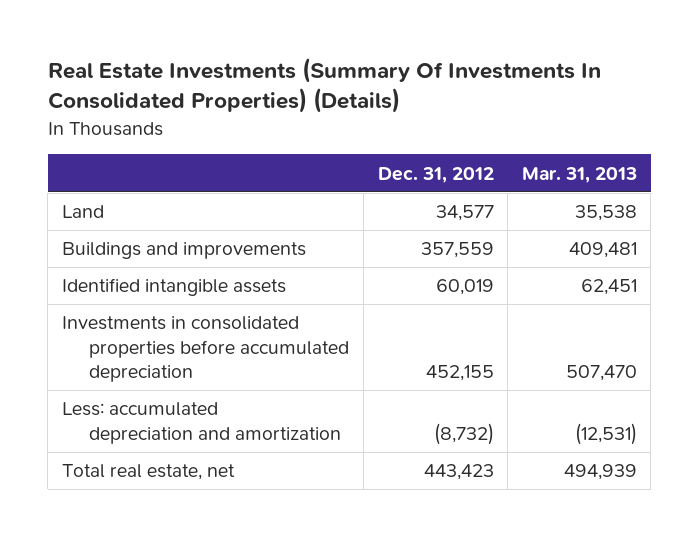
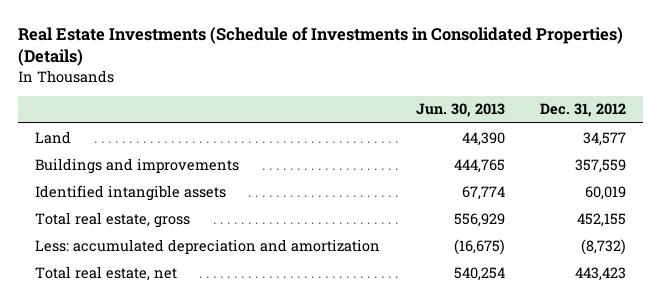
[47,58,601,114] Real Estate Investments (Summary Of Investments In Consolidated Properties) (Details) -> [17,26,623,67] Real Estate Investments (Schedule of Investments in Consolidated Properties) (Details)
[521,166,637,183] Mar. 31, 2013 -> none
none -> [415,103,505,118] Jun. 30, 2013
[61,316,350,383] Investments in consolidated properties before accumulated depreciation -> [35,211,191,228] Total real estate, gross

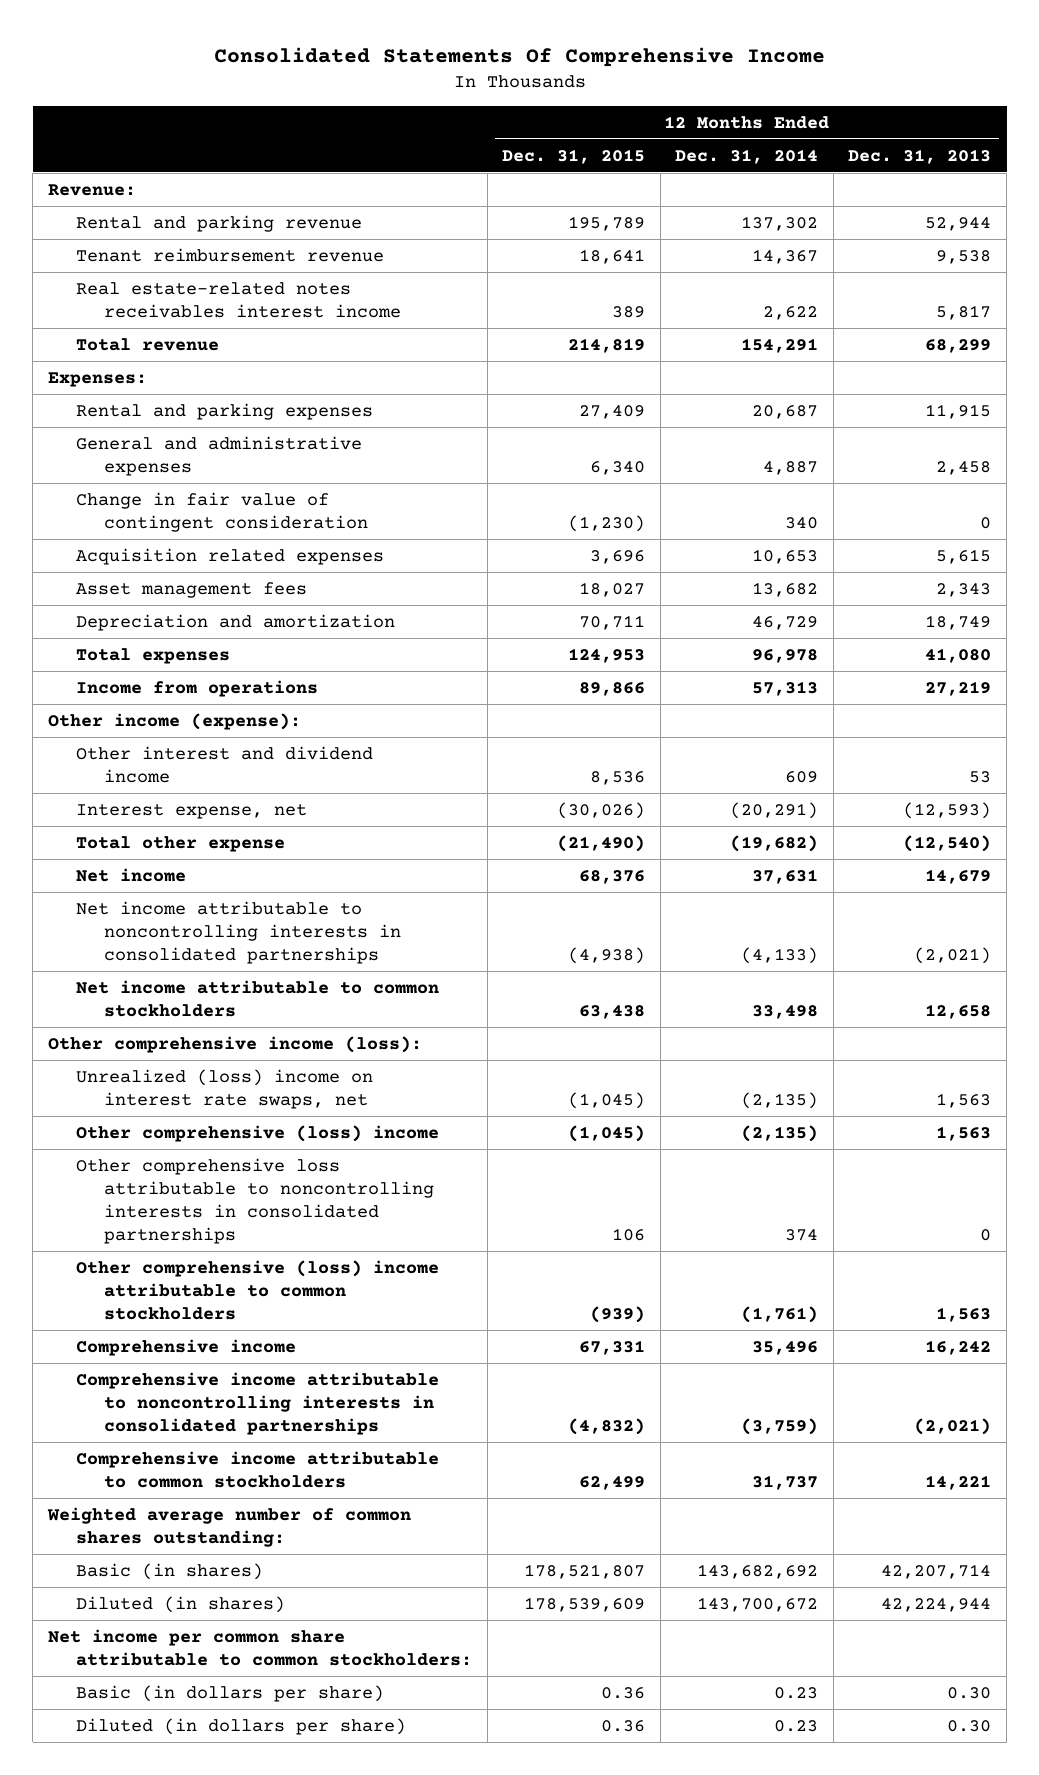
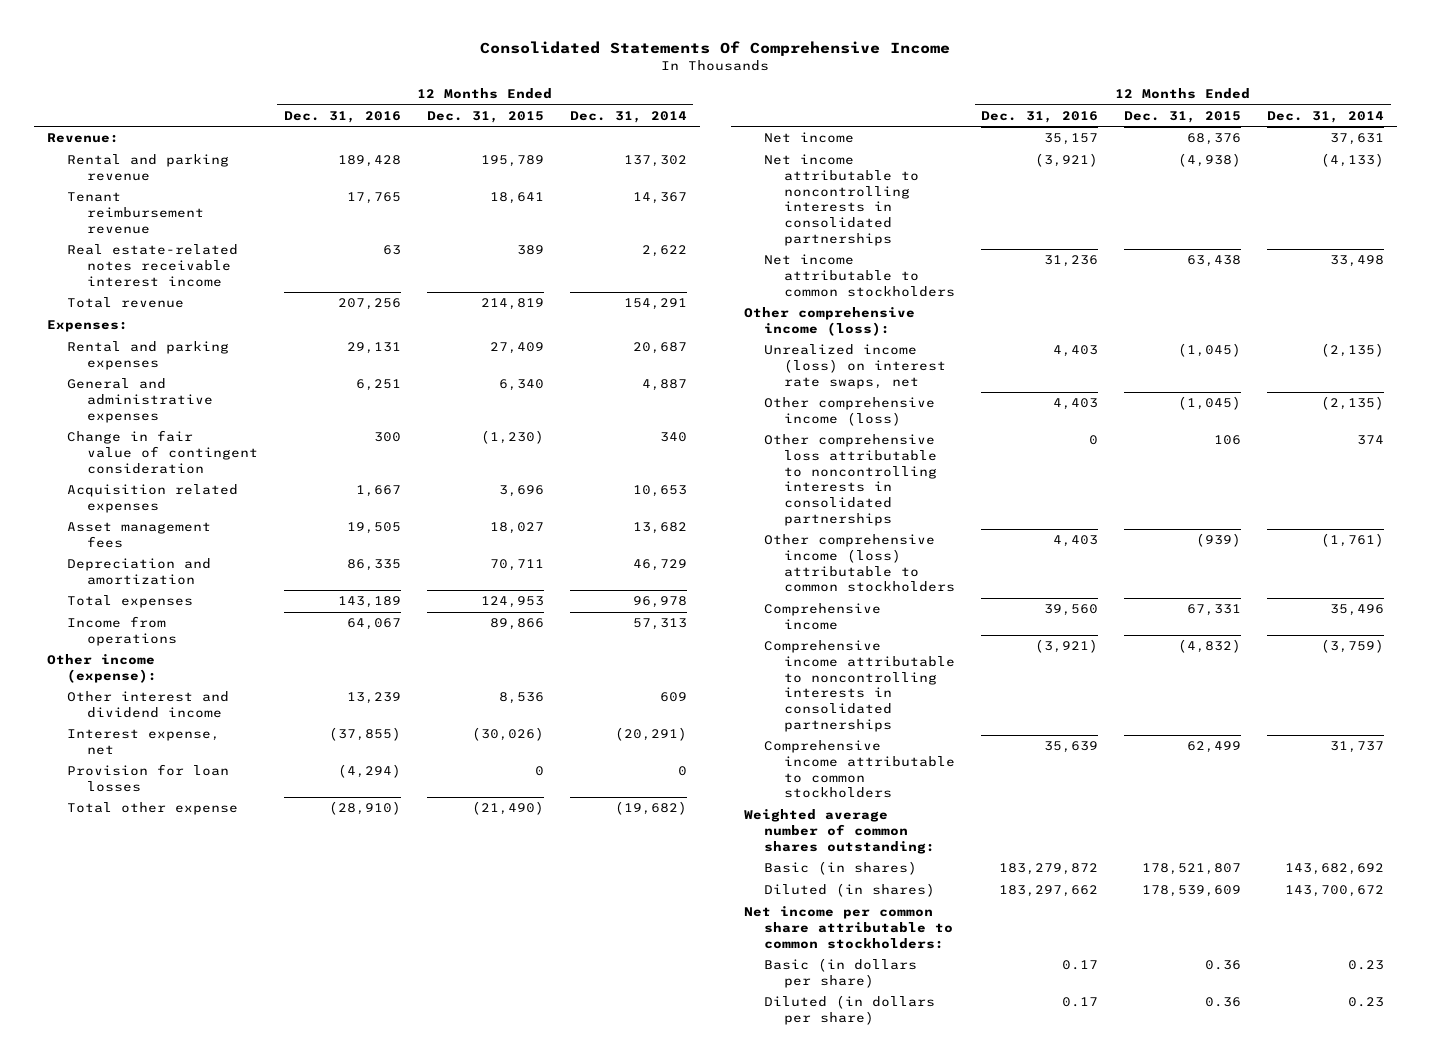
[848,148,992,164] Dec. 31, 2013 -> none
none -> [283,110,401,123] Dec. 31, 2016
[76,281,402,318] Real estate-related notes receivables interest income -> [66,244,238,287] Real estate-related notes receivable interest income
none -> [66,764,229,792] Provision for loan losses
[76,1068,374,1109] Unrealized (loss) income on interest rate swaps, net -> [764,344,946,389] Unrealized income (loss) on interest rate swaps, net
[76,1124,440,1142] Other comprehensive (loss) income -> [764,397,936,426] Other comprehensive income (loss)
[76,1259,440,1320] Other comprehensive (loss) income attributable to common stockholders -> [764,534,955,593] Other comprehensive income (loss) attributable to common stockholders

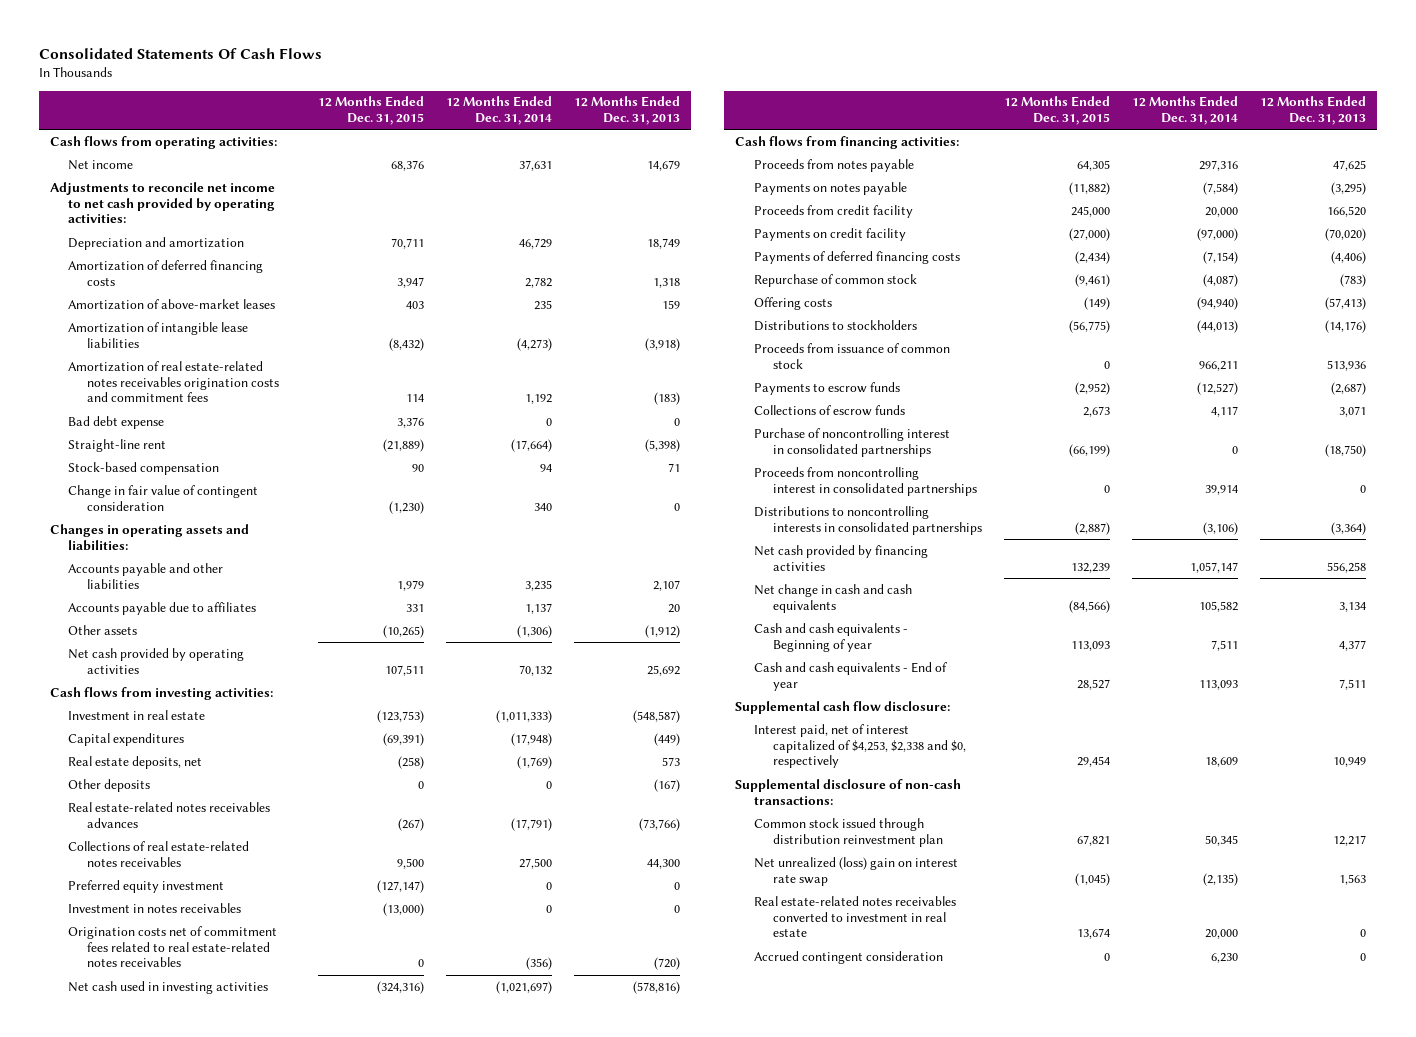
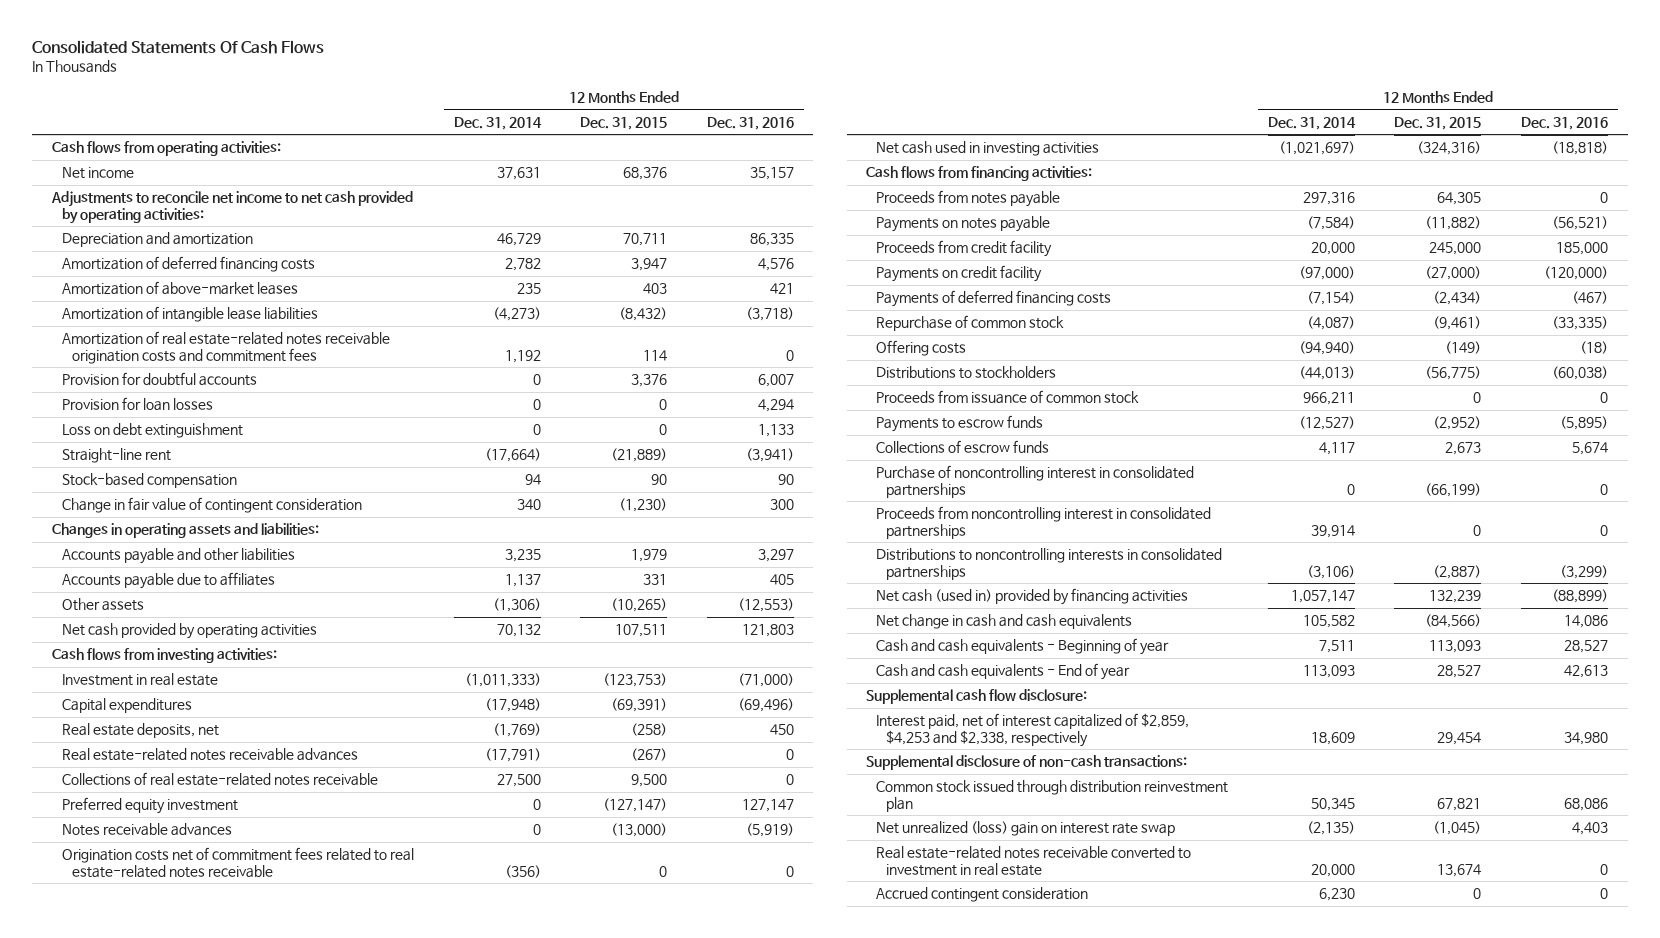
[574,96,681,126] 12 Months Ended Dec. 31, 2013 -> none
none -> [706,116,794,130] Dec. 31, 2016
[68,360,279,403] Amortization of real estate-related notes receivables origination costs and commitment fees -> [62,331,391,364] Amortization of real estate-related notes receivable origination costs and commitment fees
[68,415,165,429] Bad debt expense -> [62,372,258,387] Provision for doubtful accounts
none -> [62,397,214,412] Provision for loan losses
none -> [62,423,244,439] Loss on debt extinguishment
[68,778,151,792] Other deposits -> none
[68,801,271,828] Real estate-related notes receivables advances -> [62,748,359,762] Real estate-related notes receivable advances
[68,840,250,867] Collections of real estate-related notes receivables -> [62,772,379,787] Collections of real estate-related notes receivable
[68,902,242,913] Investment in notes receivables -> [62,823,233,837] Notes receivable advances
[68,925,278,968] Origination costs net of commitment fees related to real estate-related notes receivables -> [62,847,415,878] Origination costs net of commitment fees related to real estate-related notes receivable
[754,544,929,571] Net cash provided by financing activities -> [876,588,1189,606] Net cash (used in) provided by financing activities
[754,723,966,769] Interest paid, net of interest capitalized of $4,253, $2,338 and $0, respectively -> [876,713,1190,747] Interest paid, net of interest capitalized of $2,859, $4,253 and $2,338, respectively
[754,895,957,938] Real estate-related notes receivables converted to investment in real estate -> [876,846,1192,876] Real estate-related notes receivable converted to investment in real estate

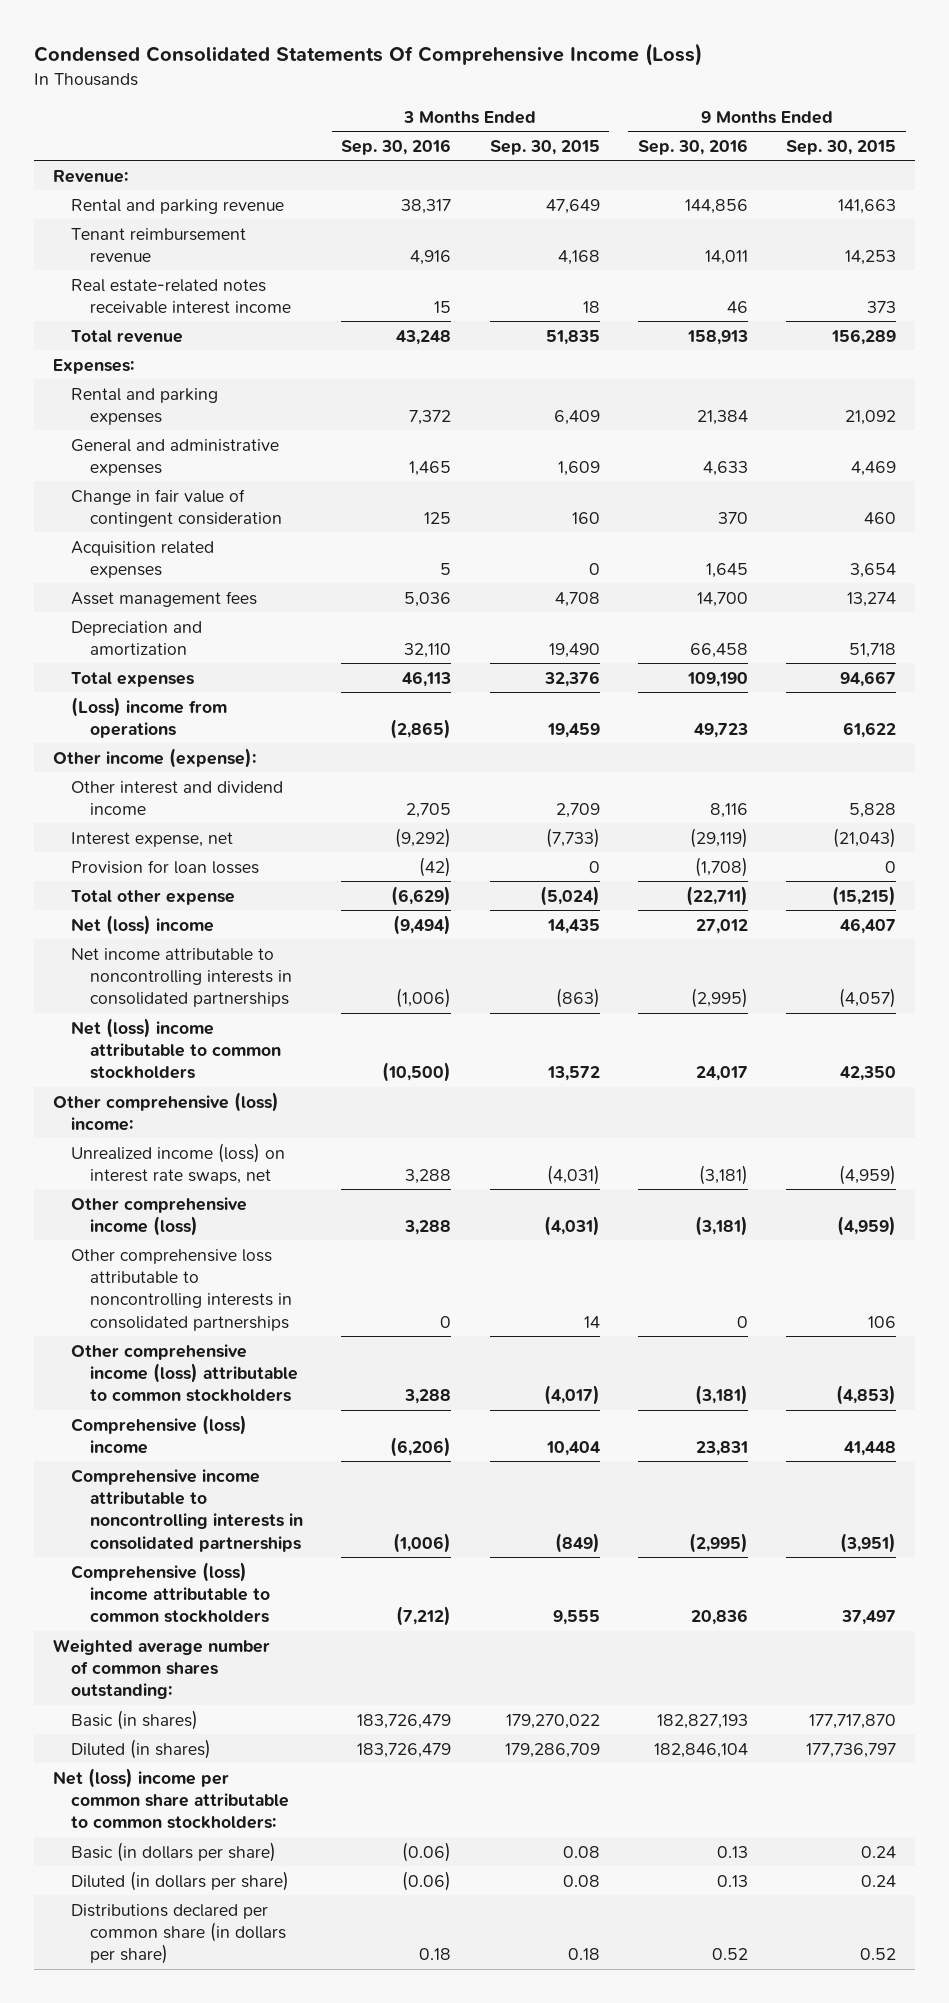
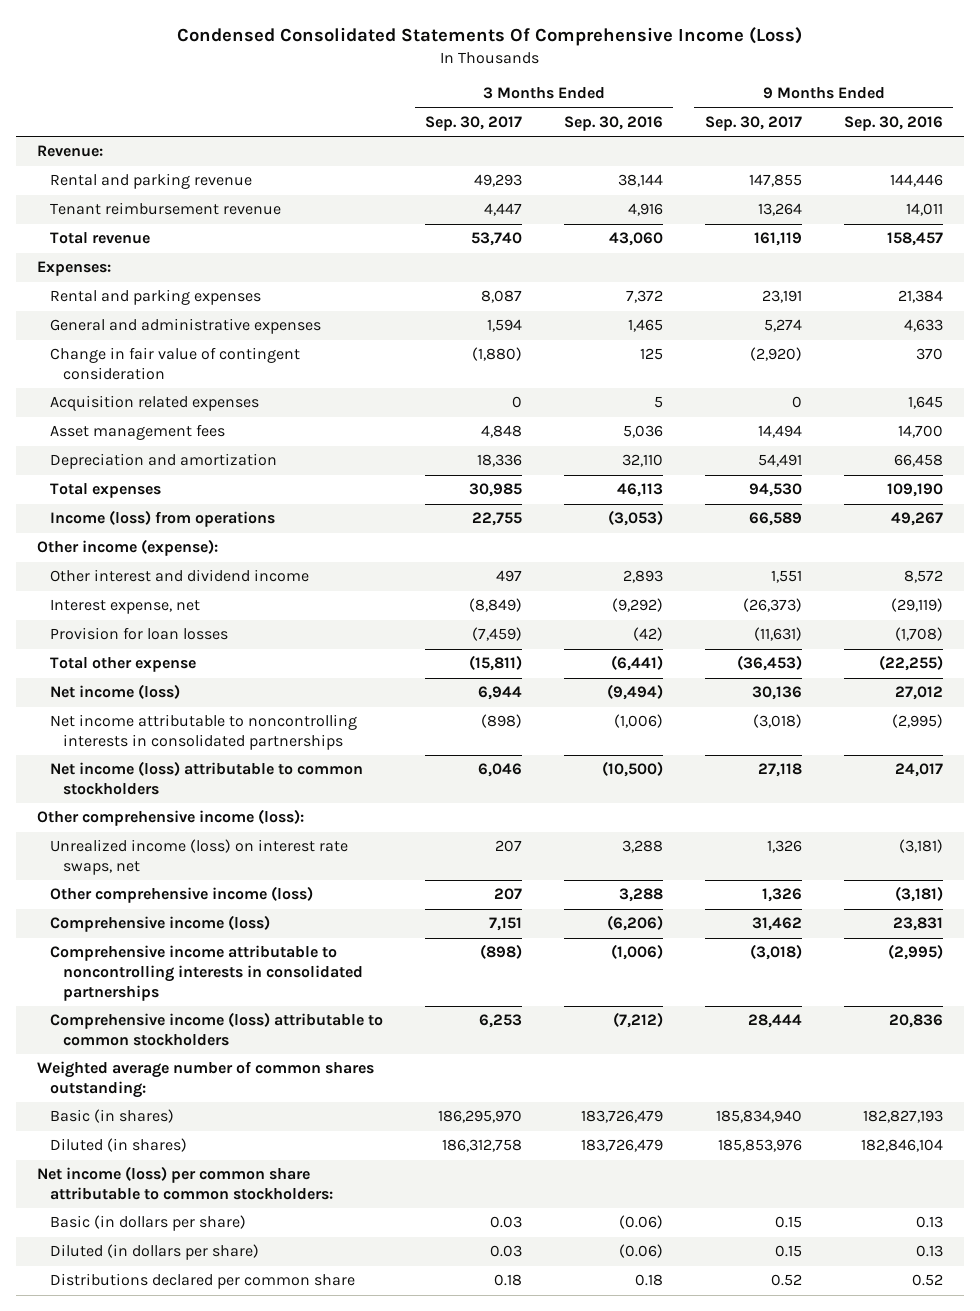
[489,139,600,155] Sep. 30, 2015 -> none
[786,139,897,155] Sep. 30, 2015 -> none
none -> [425,115,523,131] Sep. 30, 2017
none -> [704,115,802,131] Sep. 30, 2017
[401,198,452,214] 38,317 -> [617,174,663,188] 38,144
[684,198,748,214] 144,856 -> [889,174,943,188] 144,446
[71,278,291,314] Real estate-related notes receivable interest income -> none
[396,329,452,345] 43,248 -> [608,232,663,247] 43,060
[686,329,748,345] 158,913 -> [886,232,943,247] 158,457
[71,696,228,738] (Loss) income from operations -> [50,510,276,528] Income (loss) from operations
[390,718,452,739] (2,865) -> [607,510,663,527] (3,053)
[693,722,748,738] 49,723 -> [890,512,943,527] 49,267
[406,802,452,818] 2,705 -> [622,570,663,584] 2,893
[709,802,748,818] 8,116 -> [903,570,943,584] 8,572
[391,885,452,906] (6,629) -> [610,655,663,672] (6,441)
[685,885,748,906] (22,711) -> [878,655,943,672] (22,255)
[71,914,215,935] Net (loss) income -> [50,684,181,700] Net income (loss)
[71,1017,281,1080] Net (loss) income attributable to common stockholders -> [50,761,364,796] Net income (loss) attributable to common stockholders
[52,1091,279,1131] Other comprehensive (loss) income: -> [37,809,305,827] Other comprehensive income (loss):
[71,1248,292,1331] Other comprehensive loss attributable to noncontrolling interests in consolidated partnerships -> none
[71,1343,298,1403] Other comprehensive income (loss) attributable to common stockholders -> none
[71,1414,248,1454] Comprehensive (loss) income -> [50,915,271,933] Comprehensive income (loss)
[71,1561,270,1624] Comprehensive (loss) income attributable to common stockholders -> [50,1012,384,1047] Comprehensive income (loss) attributable to common stockholders
[52,1767,290,1830] Net (loss) income per common share attributable to common stockholders: -> [37,1166,334,1201] Net income (loss) per common share attributable to common stockholders:
[71,1903,286,1965] Distributions declared per common share (in dollars per share) -> [50,1273,356,1290] Distributions declared per common share

